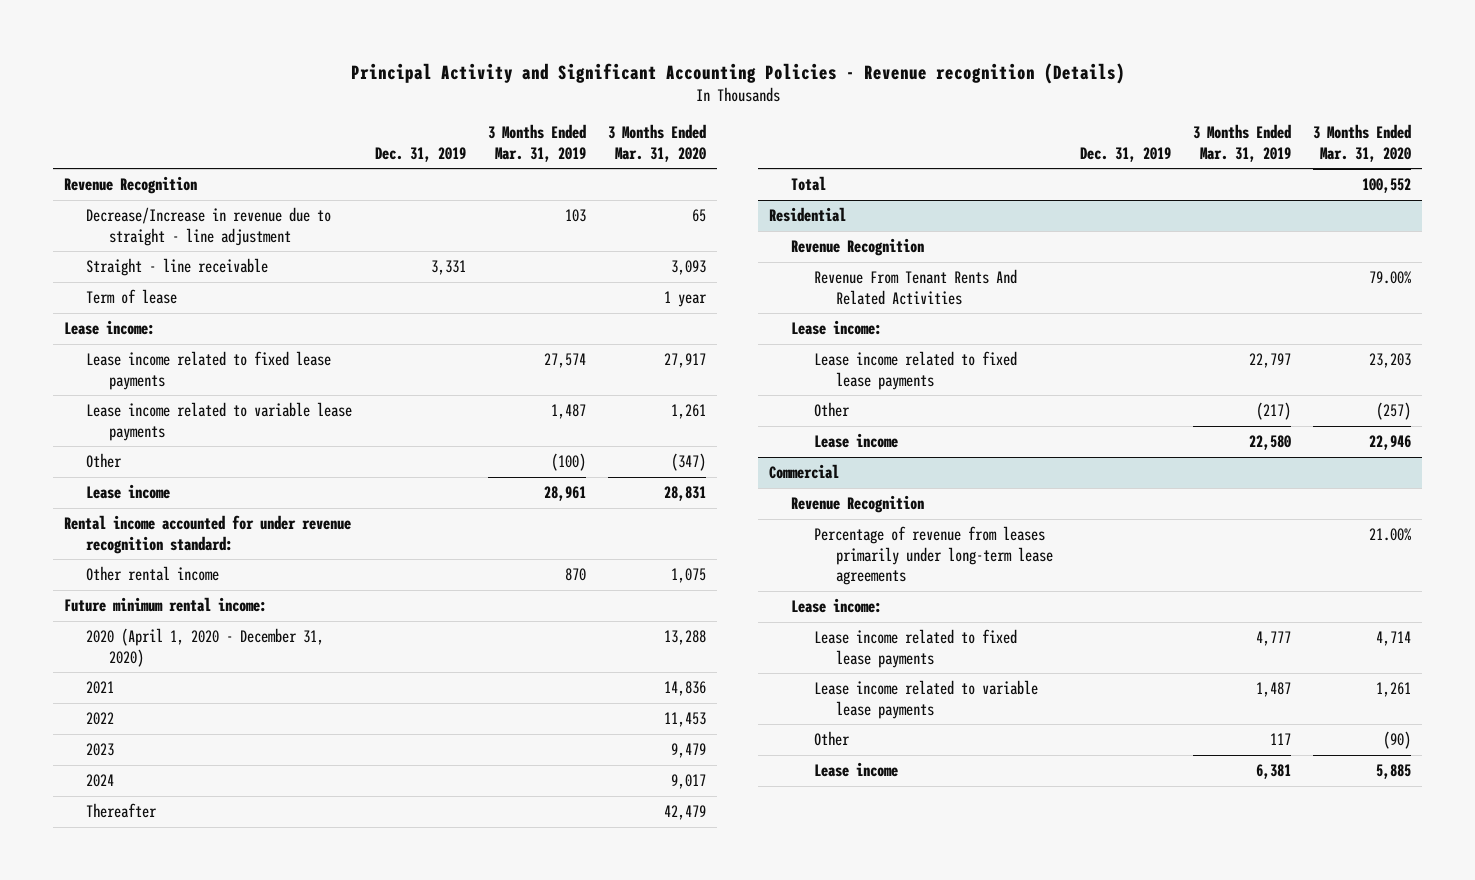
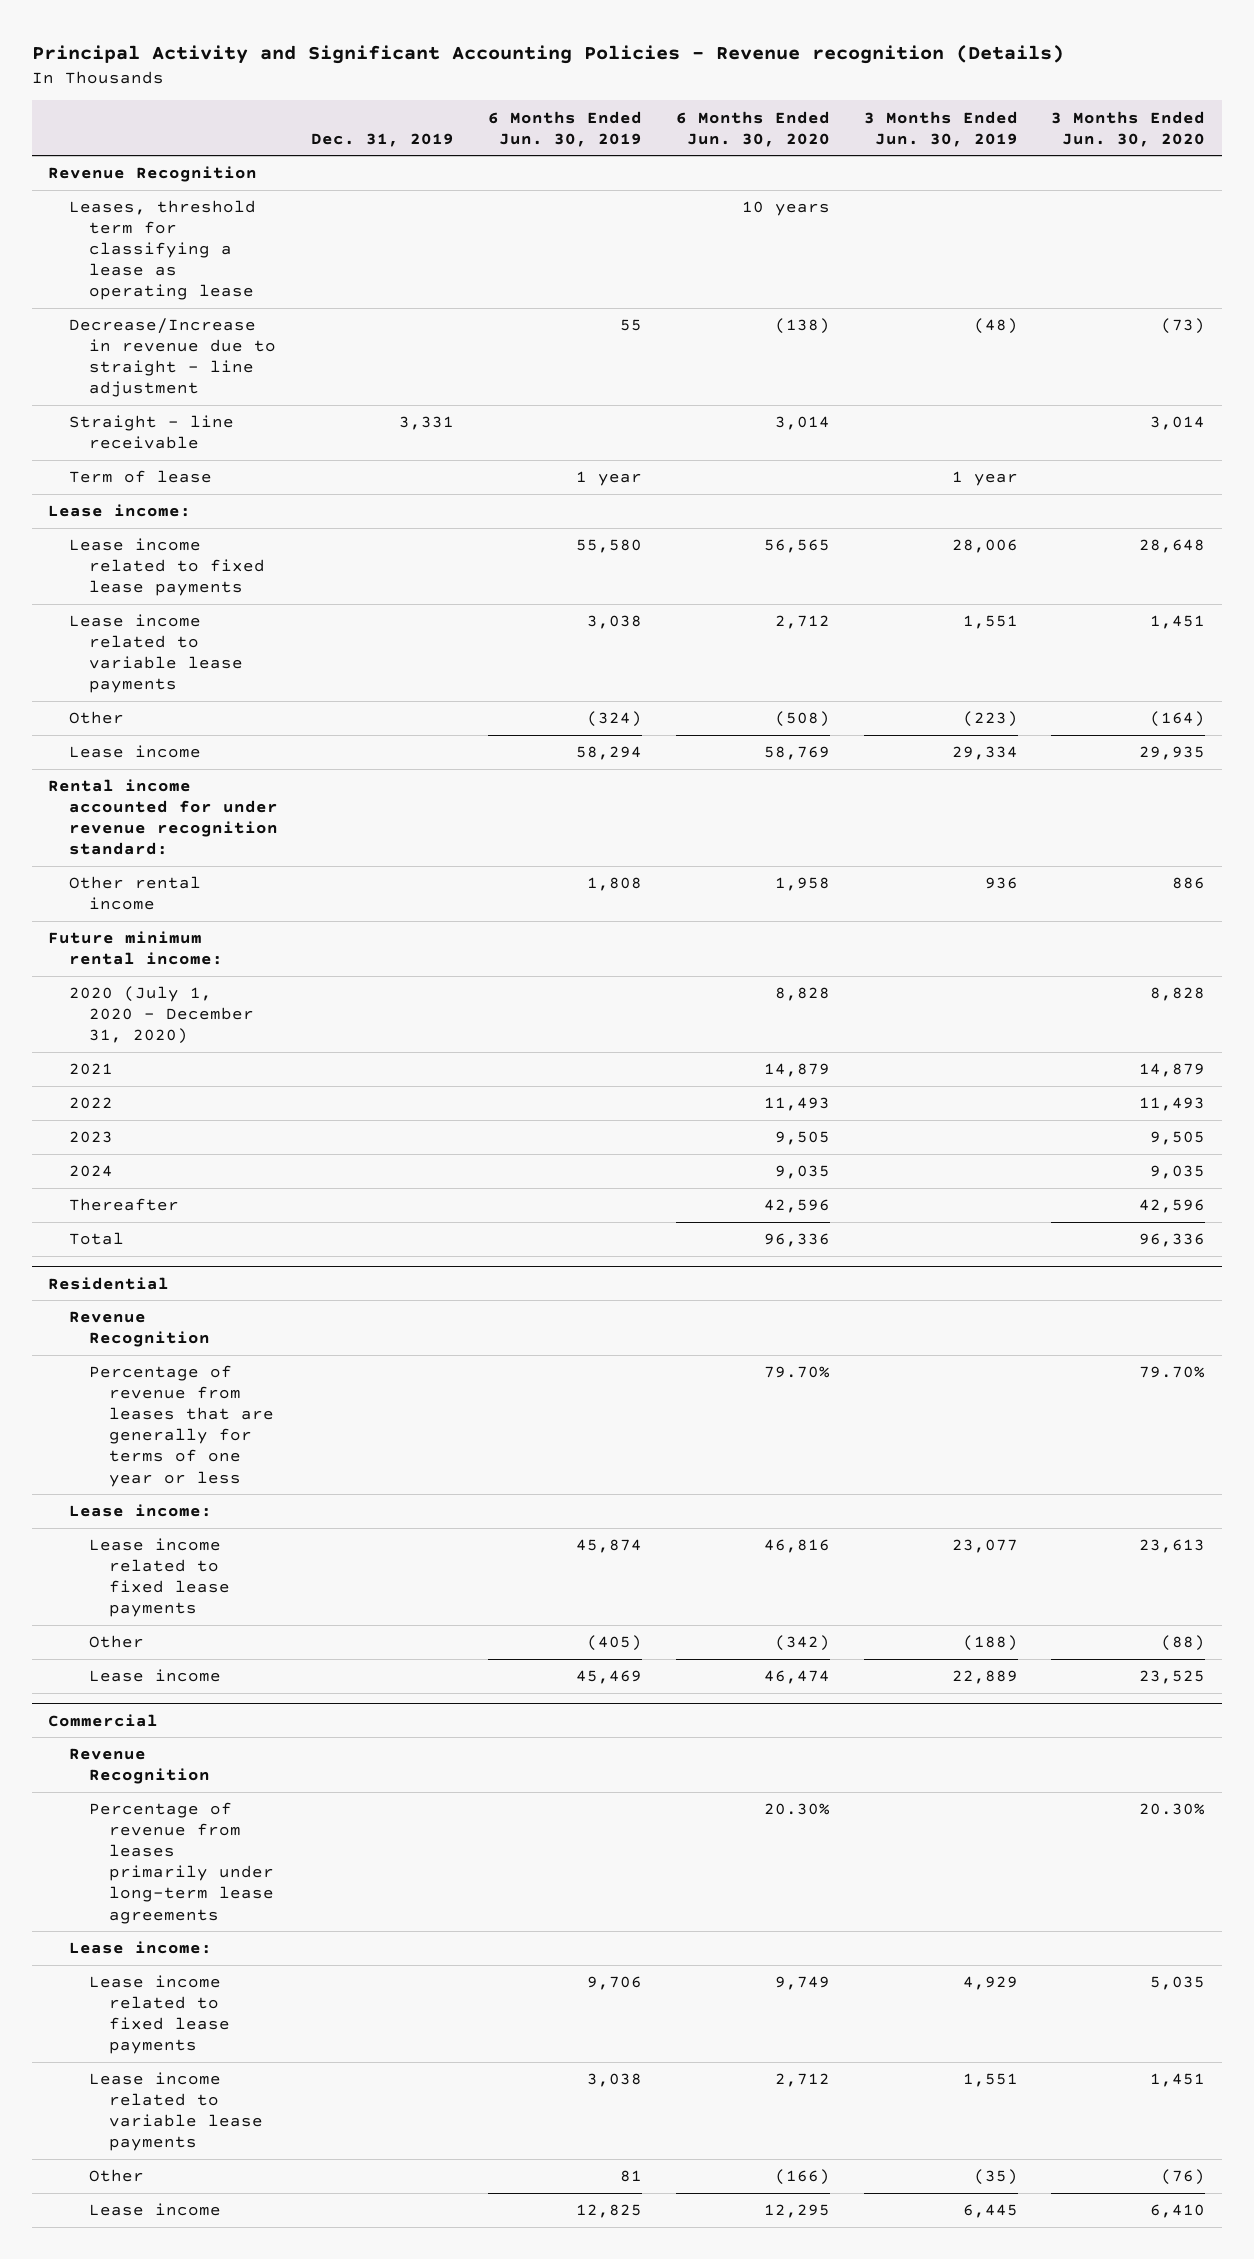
[487,124,586,162] 3 Months Ended Mar. 31, 2019 -> none
[608,124,707,162] 3 Months Ended Mar. 31, 2020 -> none
none -> [488,110,643,147] 6 Months Ended Jun. 30, 2019
none -> [675,110,830,147] 6 Months Ended Jun. 30, 2020
none -> [863,110,1018,147] 3 Months Ended Jun. 30, 2019
none -> [1051,110,1206,147] 3 Months Ended Jun. 30, 2020
none -> [68,200,256,301] Leases, threshold term for classifying a lease as operating lease
[86,628,325,667] 2020 (April 1, 2020 - December 31, 2020) -> [68,986,254,1045] 2020 (July 1, 2020 - December 31, 2020)
[813,269,1017,305] Revenue From Tenant Rents And Related Activities -> none
none -> [88,1365,274,1487] Percentage of revenue from leases that are generally for terms of one year or less

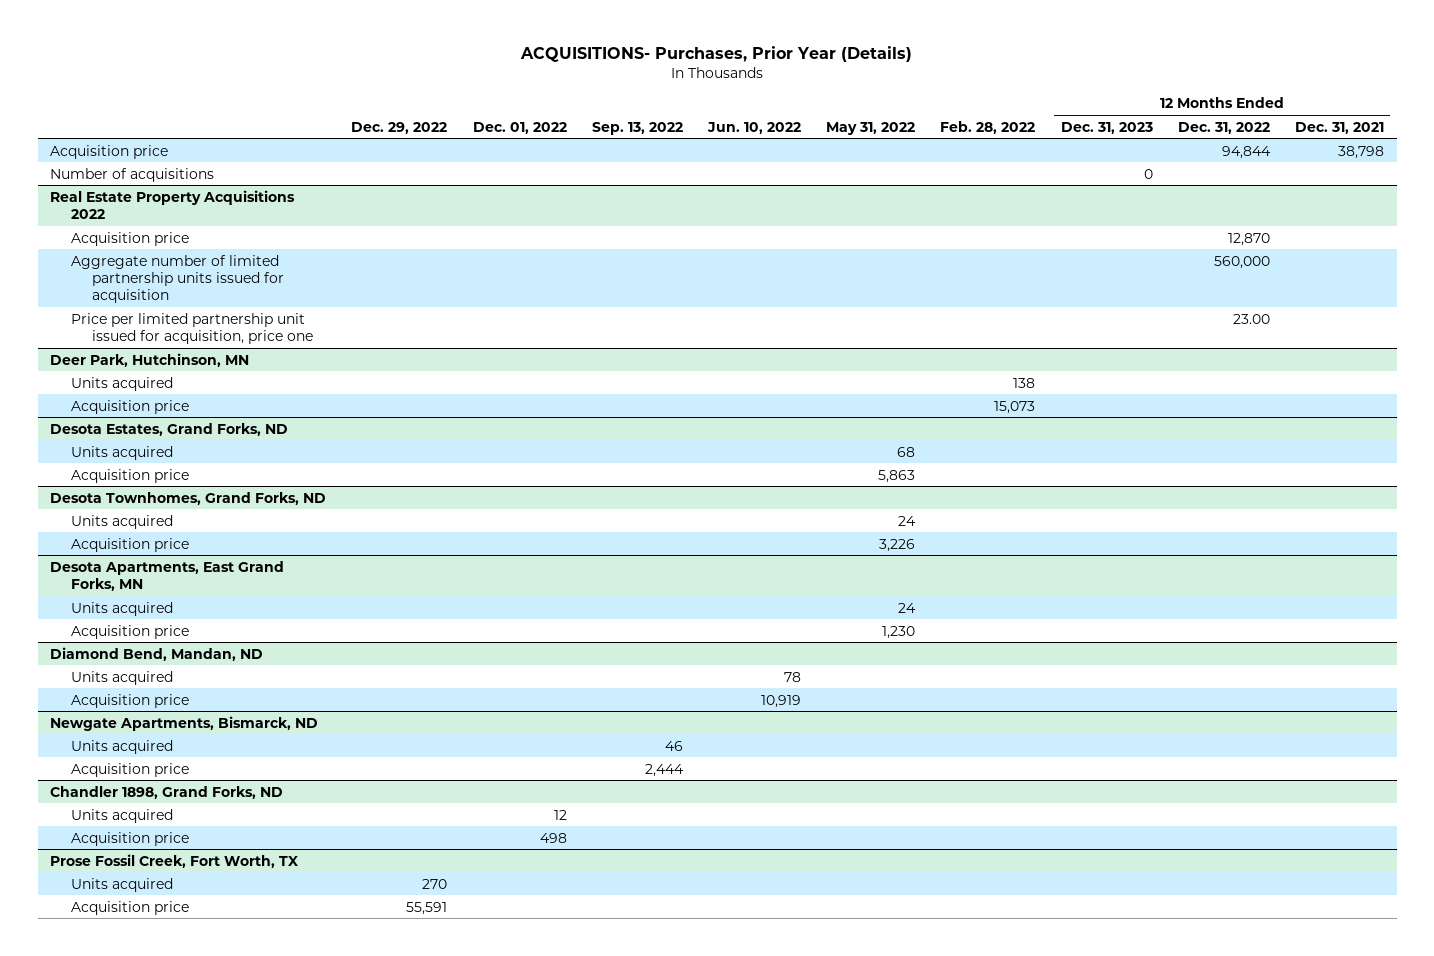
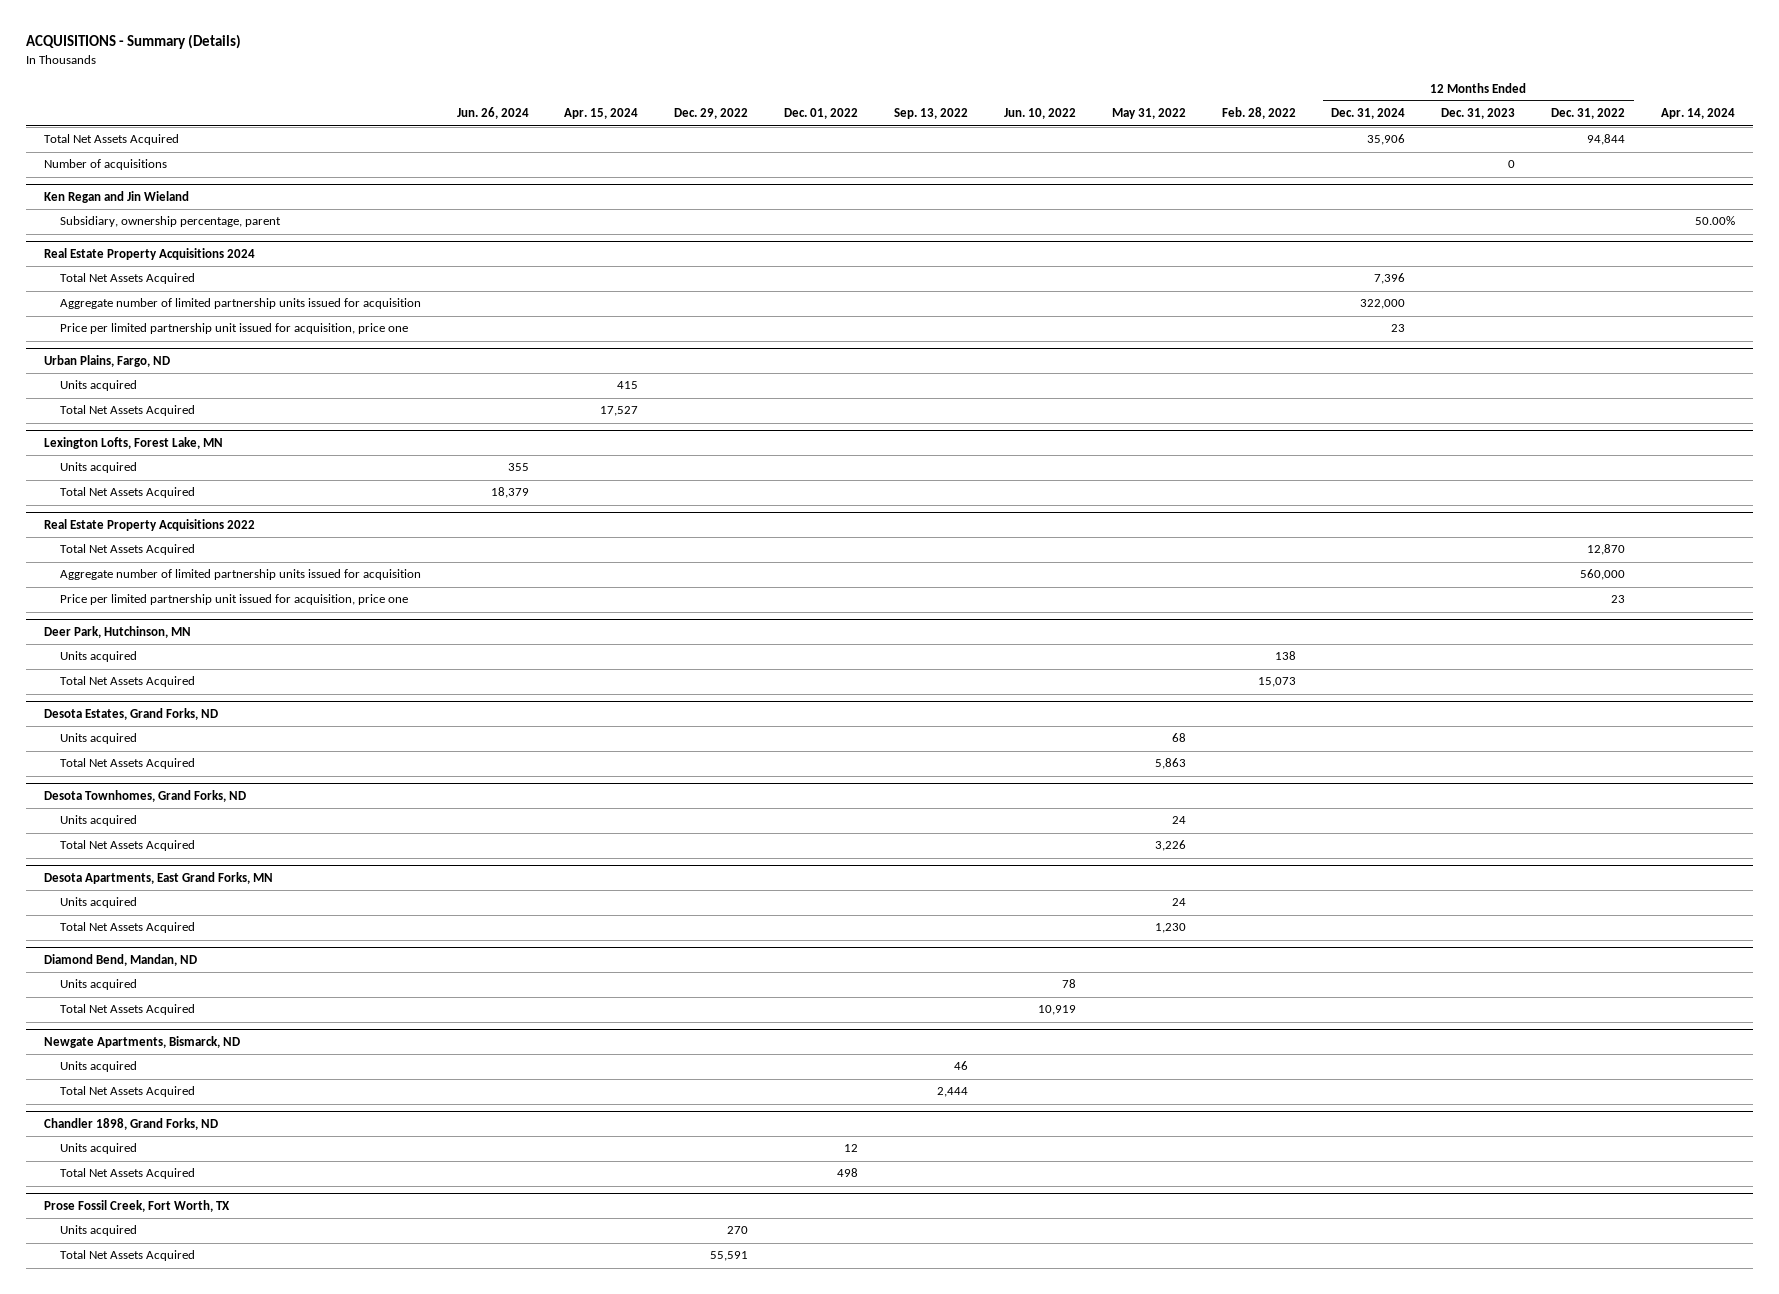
[520,46,913,63] ACQUISITIONS- Purchases, Prior Year (Details) -> [26,34,242,50] ACQUISITIONS - Summary (Details)
[1294,121,1384,134] Dec. 31, 2021 -> none
none -> [456,107,529,120] Jun. 26, 2024
none -> [564,108,639,120] Apr. 15, 2024
none -> [1331,108,1406,120] Dec. 31, 2024
none -> [1661,108,1736,120] Apr. 14, 2024
[50,144,169,159] Acquisition price -> [44,134,180,146] Total Net Assets Acquired
none -> [44,191,190,204] Ken Regan and Jin Wieland
none -> [59,216,281,228] Subsidiary, ownership percentage, parent
none -> [44,248,256,261] Real Estate Property Acquisitions 2024
none -> [59,273,195,285] Total Net Assets Acquired
none -> [59,298,421,310] Aggregate number of limited partnership units issued for acquisition
none -> [59,323,408,335] Price per limited partnership unit issued for acquisition, price one
none -> [44,355,171,368] Urban Plains, Fargo, ND
none -> [59,380,137,392] Units acquired
none -> [59,405,195,417] Total Net Assets Acquired
none -> [44,437,224,450] Lexington Lofts, Forest Lake, MN
none -> [59,462,137,474] Units acquired
none -> [59,487,195,499] Total Net Assets Acquired
[70,231,189,246] Acquisition price -> [59,544,195,556] Total Net Assets Acquired
[1232,313,1270,324] 23.00 -> [1611,595,1626,604] 23
[70,399,189,414] Acquisition price -> [59,676,195,688] Total Net Assets Acquired
[70,468,189,483] Acquisition price -> [59,758,195,770] Total Net Assets Acquired
[70,537,189,552] Acquisition price -> [59,840,195,852] Total Net Assets Acquired
[70,624,189,639] Acquisition price -> [59,922,195,934] Total Net Assets Acquired
[70,693,189,708] Acquisition price -> [59,1004,195,1016] Total Net Assets Acquired
[70,762,189,777] Acquisition price -> [59,1086,195,1098] Total Net Assets Acquired
[70,831,189,846] Acquisition price -> [59,1168,195,1180] Total Net Assets Acquired
[70,900,189,915] Acquisition price -> [59,1250,195,1262] Total Net Assets Acquired

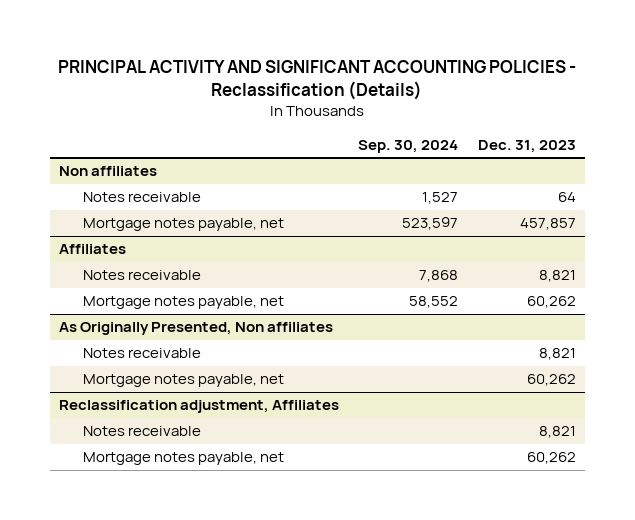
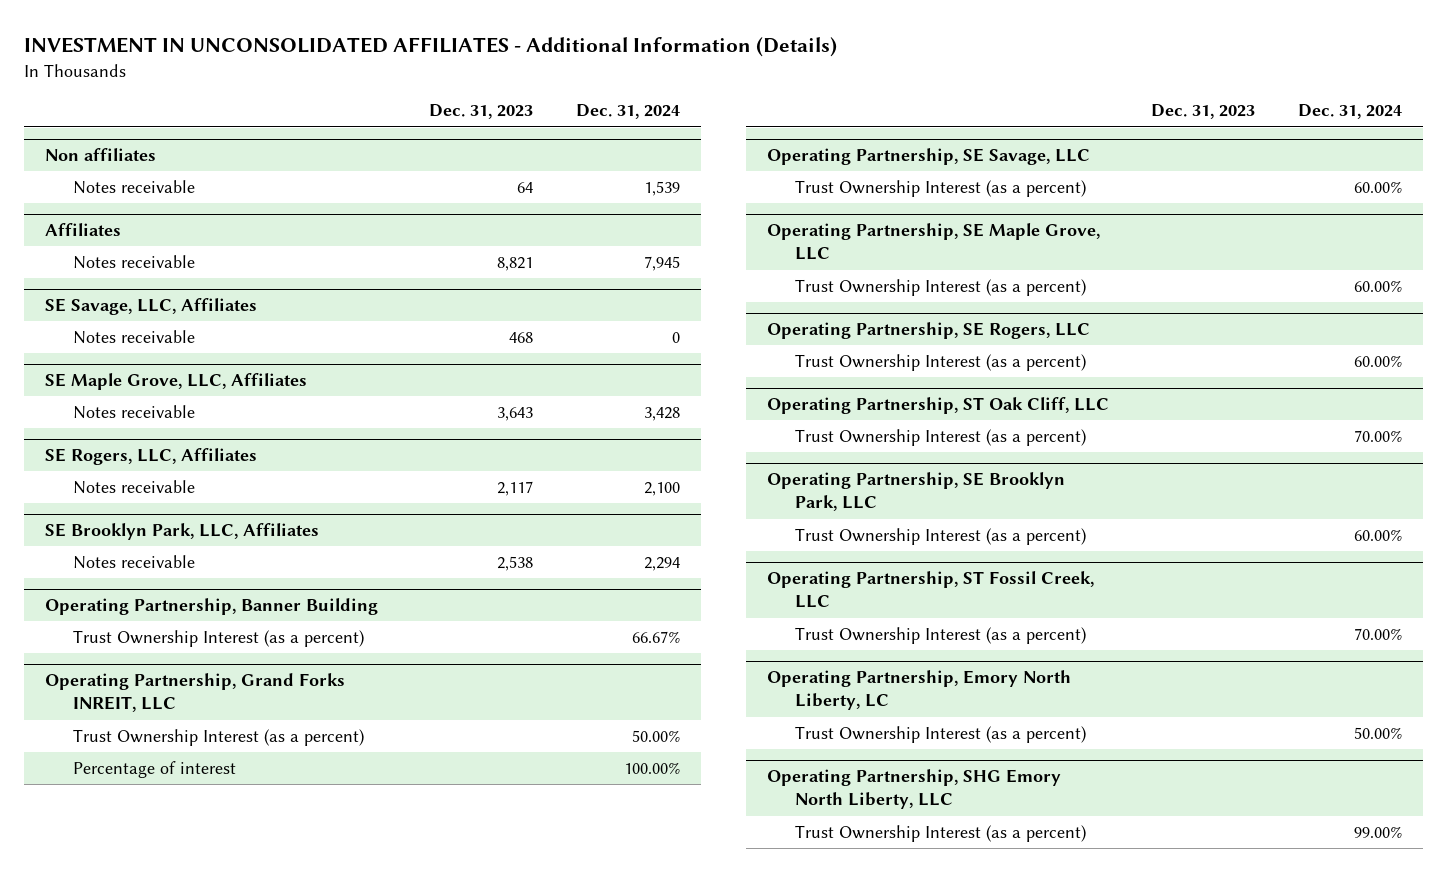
[58,59,577,101] PRINCIPAL ACTIVITY AND SIGNIFICANT ACCOUNTING POLICIES - Reclassification (Details) -> [24,37,838,58] INVESTMENT IN UNCONSOLIDATED AFFILIATES - Additional Information (Details)
[358,139,459,153] Sep. 30, 2024 -> none
none -> [575,104,680,120] Dec. 31, 2024
[82,218,284,232] Mortgage notes payable, net -> none
[82,296,284,310] Mortgage notes payable, net -> none
[59,322,334,336] As Originally Presented, Non affiliates -> none
[82,348,201,359] Notes receivable -> none
[82,374,284,388] Mortgage notes payable, net -> none
[59,400,340,414] Reclassification adjustment, Affiliates -> none
[82,426,201,437] Notes receivable -> none
[82,452,284,466] Mortgage notes payable, net -> none
none -> [45,298,258,316] SE Savage, LLC, Affiliates
none -> [73,329,196,344] Notes receivable
none -> [45,373,308,391] SE Maple Grove, LLC, Affiliates
none -> [73,404,196,419] Notes receivable
none -> [45,448,258,466] SE Rogers, LLC, Affiliates
none -> [73,479,196,494] Notes receivable
none -> [45,523,320,541] SE Brooklyn Park, LLC, Affiliates
none -> [73,554,196,569] Notes receivable
none -> [45,598,379,616] Operating Partnership, Banner Building
none -> [73,629,365,647] Trust Ownership Interest (as a percent)
none -> [45,673,346,713] Operating Partnership, Grand Forks INREIT, LLC
none -> [73,728,365,746] Trust Ownership Interest (as a percent)
none -> [73,760,237,778] Percentage of interest
none -> [767,148,1091,166] Operating Partnership, SE Savage, LLC
none -> [795,179,1087,197] Trust Ownership Interest (as a percent)
none -> [767,223,1101,261] Operating Partnership, SE Maple Grove, LLC
none -> [795,278,1087,296] Trust Ownership Interest (as a percent)
none -> [767,322,1091,340] Operating Partnership, SE Rogers, LLC
none -> [795,353,1087,371] Trust Ownership Interest (as a percent)
none -> [767,397,1110,415] Operating Partnership, ST Oak Cliff, LLC
none -> [795,428,1087,446] Trust Ownership Interest (as a percent)
none -> [767,472,1066,512] Operating Partnership, SE Brooklyn Park, LLC
none -> [795,527,1087,545] Trust Ownership Interest (as a percent)
none -> [767,571,1095,609] Operating Partnership, ST Fossil Creek, LLC
none -> [795,626,1087,644] Trust Ownership Interest (as a percent)
none -> [767,670,1072,711] Operating Partnership, Emory North Liberty, LC
none -> [795,725,1087,743] Trust Ownership Interest (as a percent)
none -> [767,769,1062,810] Operating Partnership, SHG Emory North Liberty, LLC
none -> [795,824,1087,842] Trust Ownership Interest (as a percent)

